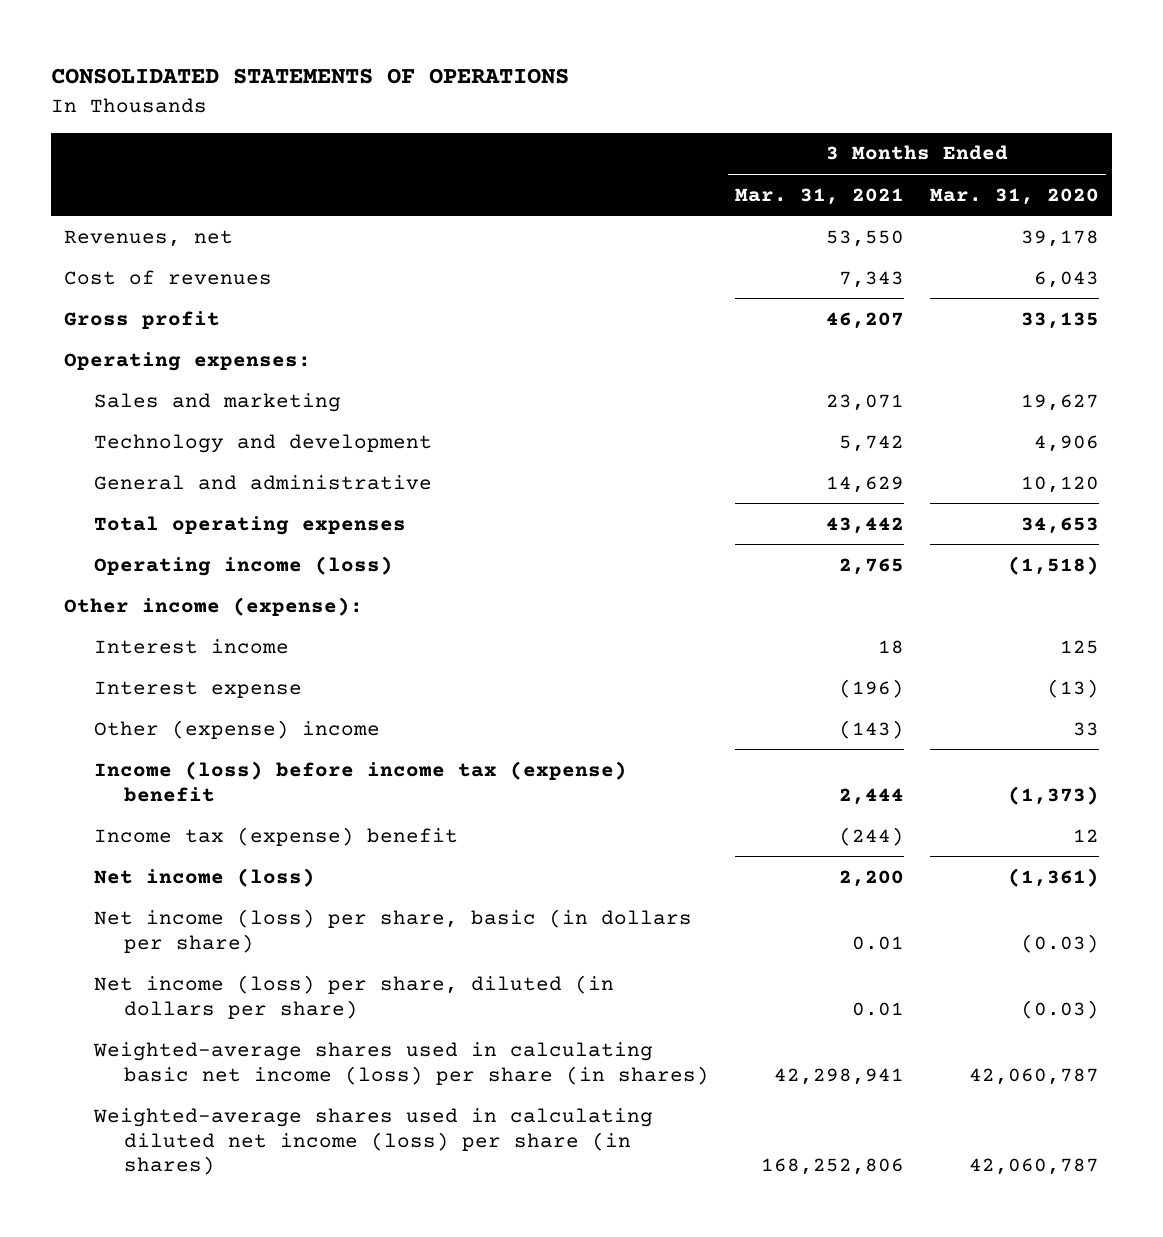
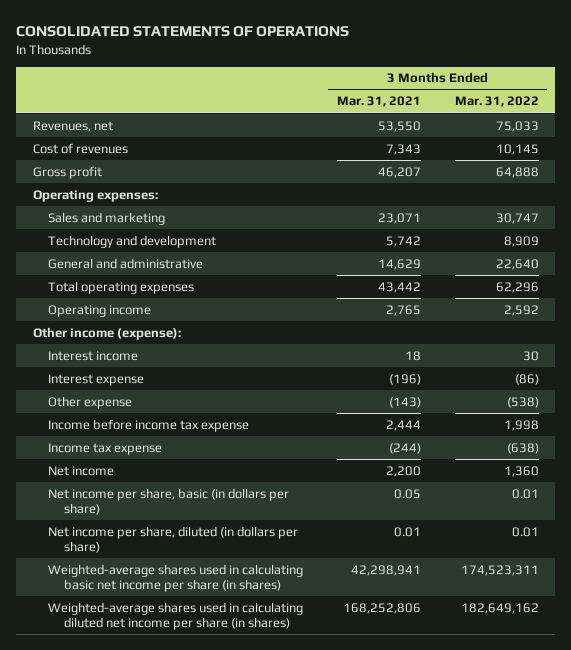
[930,187,1100,205] Mar. 31, 2020 -> none
none -> [454,96,539,108] Mar. 31, 2022
[93,555,393,576] Operating income (loss) -> [48,304,152,317] Operating income
[93,719,380,739] Other (expense) income -> [48,395,133,409] Other expense
[93,760,627,802] Income (loss) before income tax (expense) benefit -> [48,418,250,432] Income before income tax expense
[93,826,458,846] Income tax (expense) benefit -> [48,442,163,455] Income tax expense
[93,867,315,887] Net income (loss) -> [48,465,115,476] Net income
[93,908,692,953] Net income (loss) per share, basic (in dollars per share) -> [48,487,290,516] Net income per share, basic (in dollars per share)
[851,935,904,950] 0.01 -> [393,488,421,499] 0.05
[93,974,614,1019] Net income (loss) per share, diluted (in dollars per share) -> [48,525,299,554] Net income per share, diluted (in dollars per share)
[92,1041,709,1085] Weighted-average shares used in calculating basic net income (loss) per share (in shares) -> [48,563,304,593] Weighted-average shares used in calculating basic net income per share (in shares)
[92,1107,653,1176] Weighted-average shares used in calculating diluted net income (loss) per share (in shares) -> [48,601,304,631] Weighted-average shares used in calculating diluted net income per share (in shares)

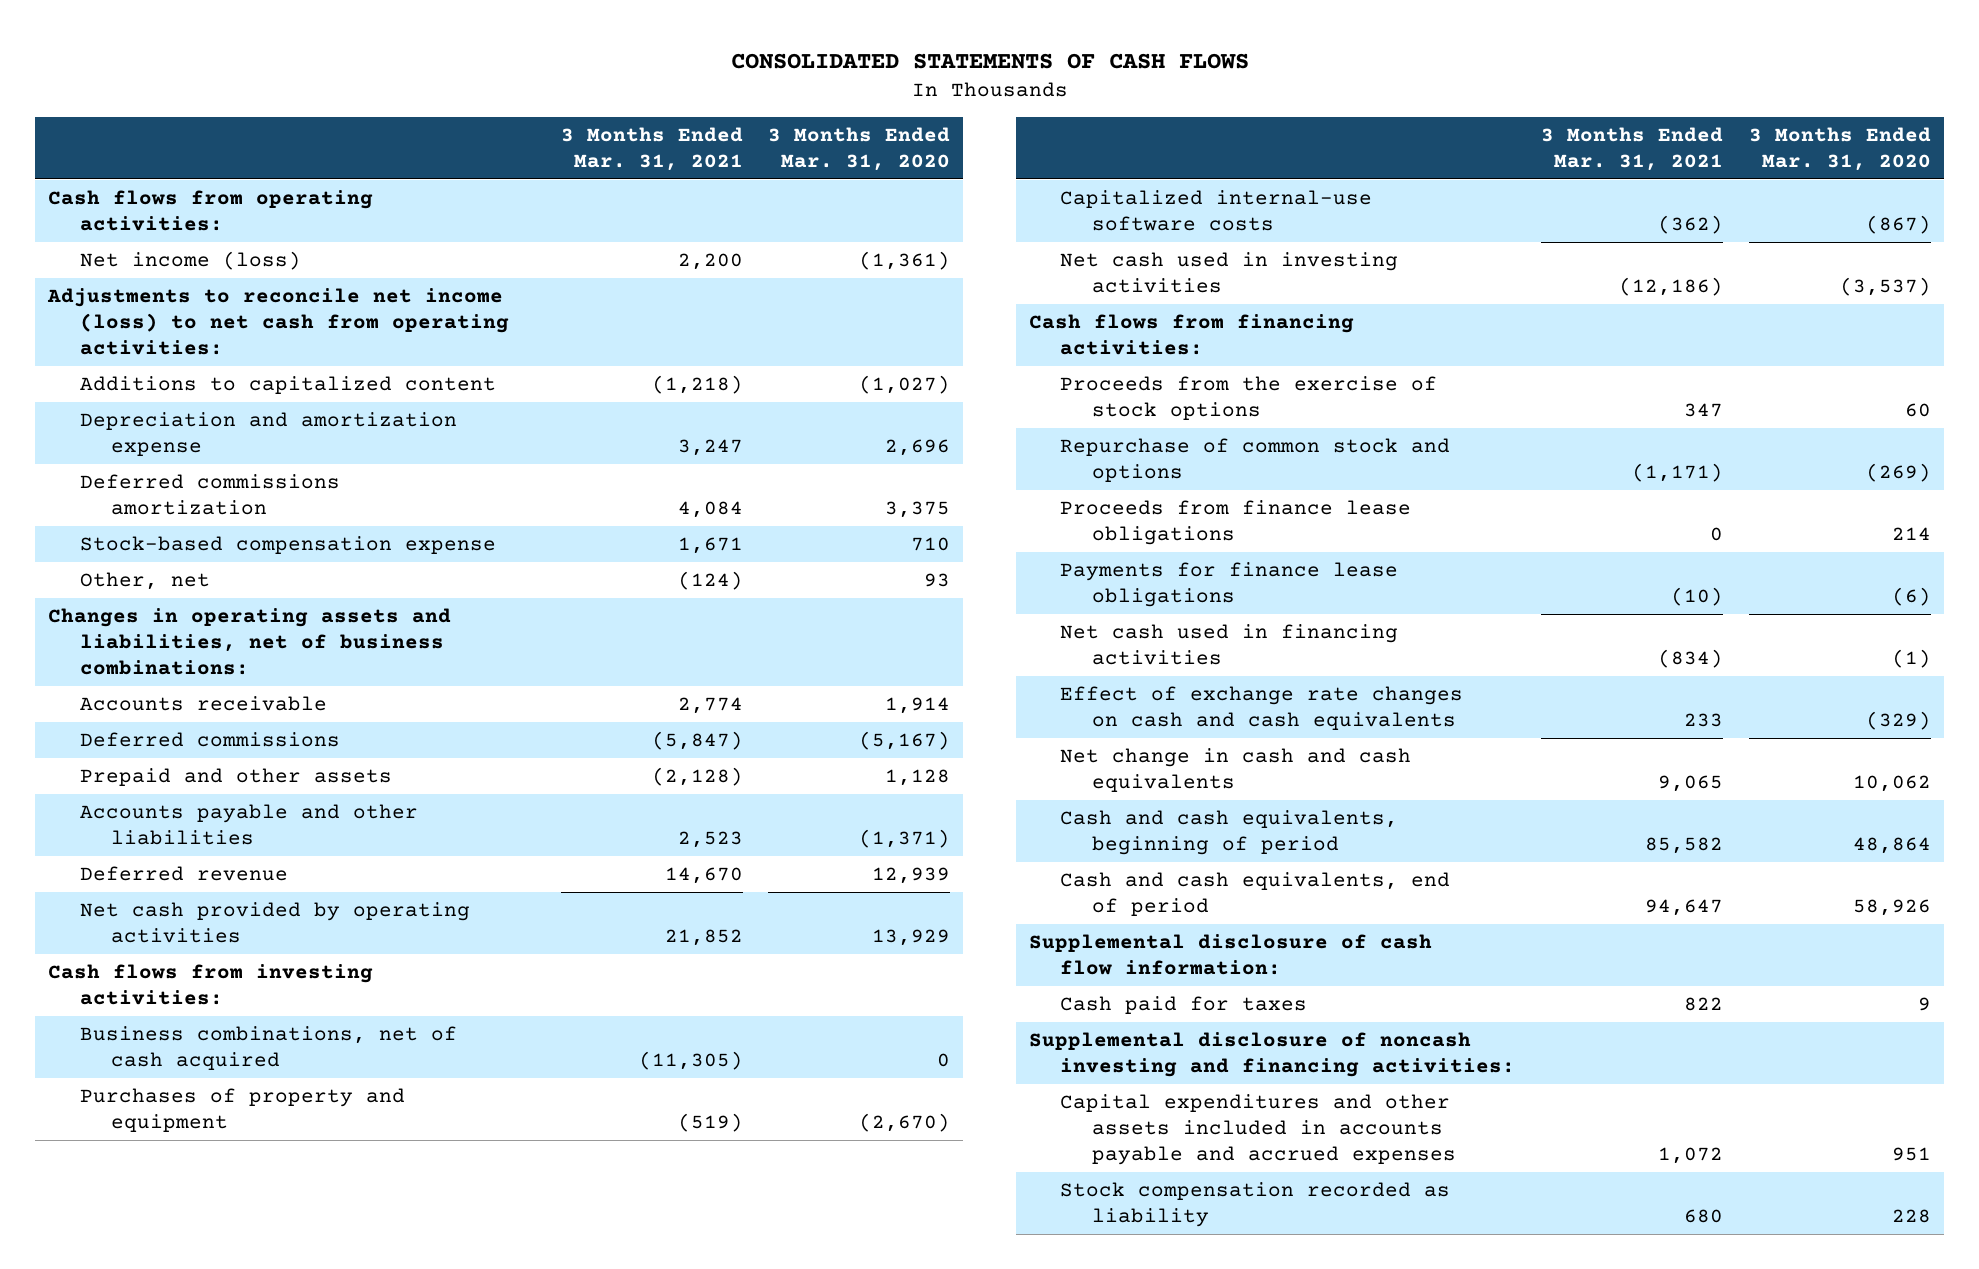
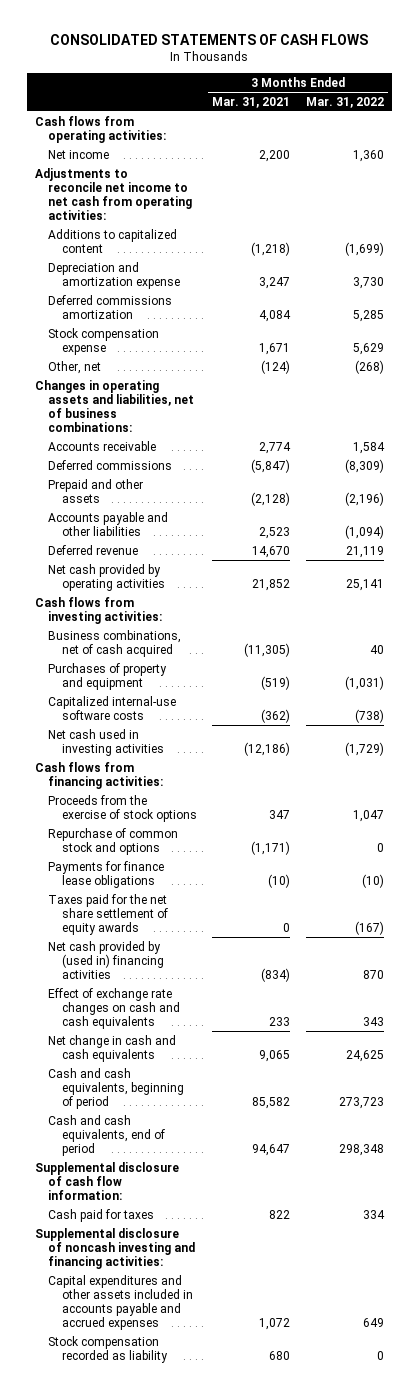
[768,127,951,171] 3 Months Ended Mar. 31, 2020 -> none
none -> [306,96,385,108] Mar. 31, 2022
[79,251,301,271] Net income (loss) -> [48,149,110,159] Net income
[47,288,509,355] Adjustments to reconcile net income (loss) to net cash from operating activities: -> [34,167,193,220] Adjustments to reconcile net income to net cash from operating activities:
[79,536,496,555] Stock-based compensation expense -> [48,327,160,355] Stock compensation expense
[1060,500,1412,545] Proceeds from finance lease obligations -> none
none -> [48,893,168,935] Taxes paid for the net share settlement of equity awards
[1060,624,1399,665] Net cash used in financing activities -> [48,940,164,979] Net cash provided by (used in) financing activities

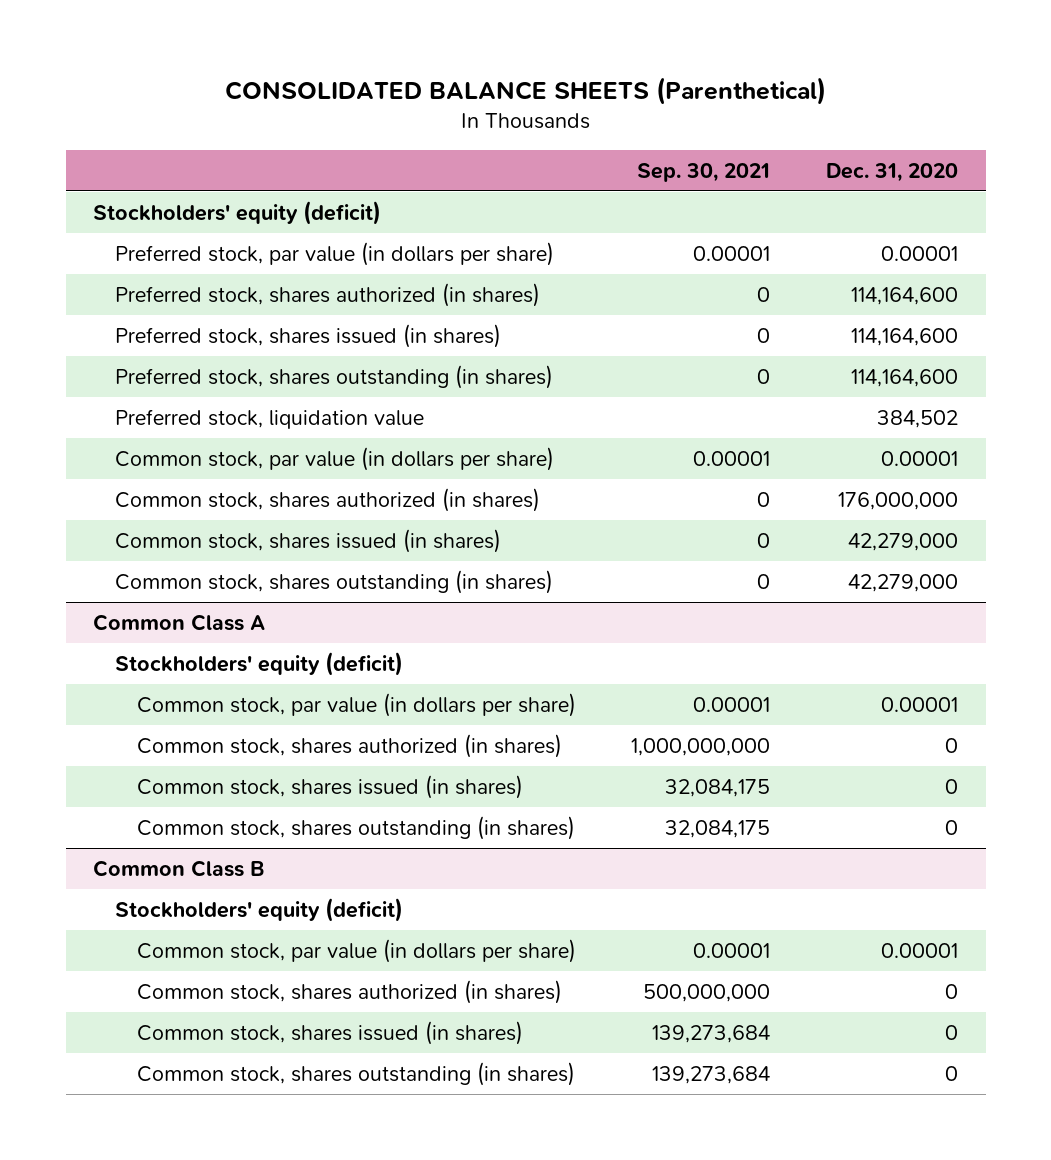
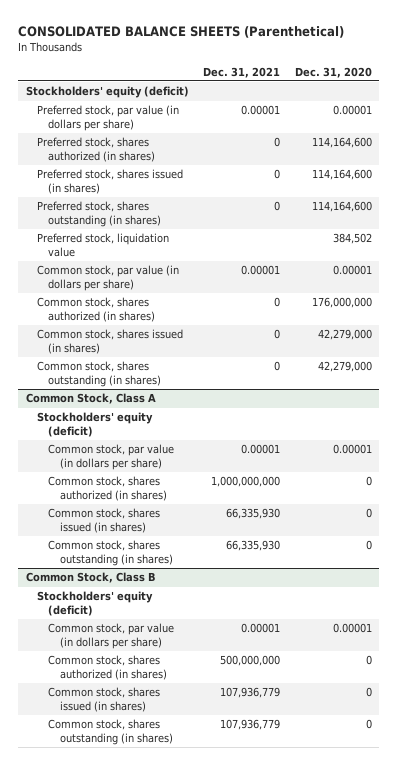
[637,162,771,182] Sep. 30, 2021 -> none
none -> [203,66,281,78] Dec. 31, 2021
[93,613,266,631] Common Class A -> [25,393,156,405] Common Stock, Class A
[93,859,266,877] Common Class B -> [25,572,156,584] Common Stock, Class B

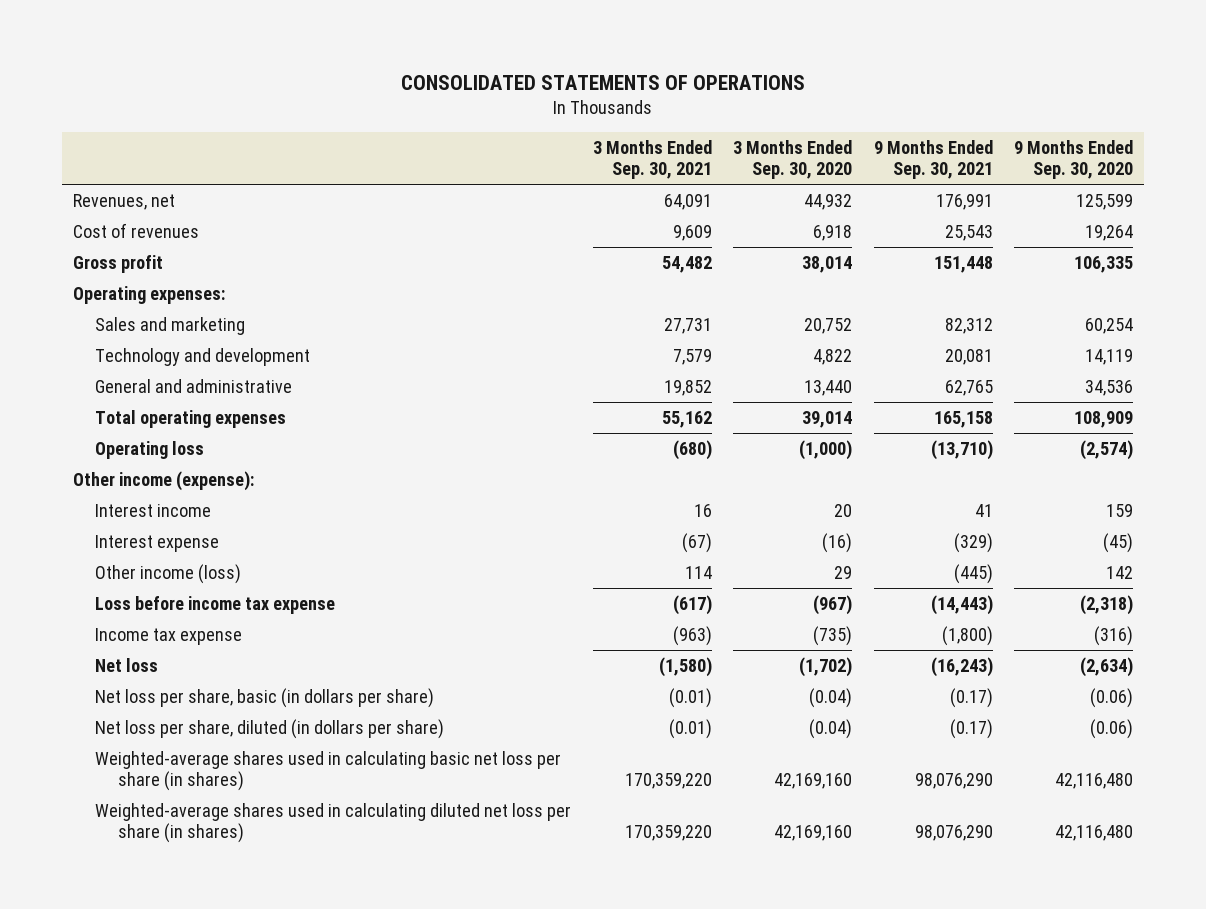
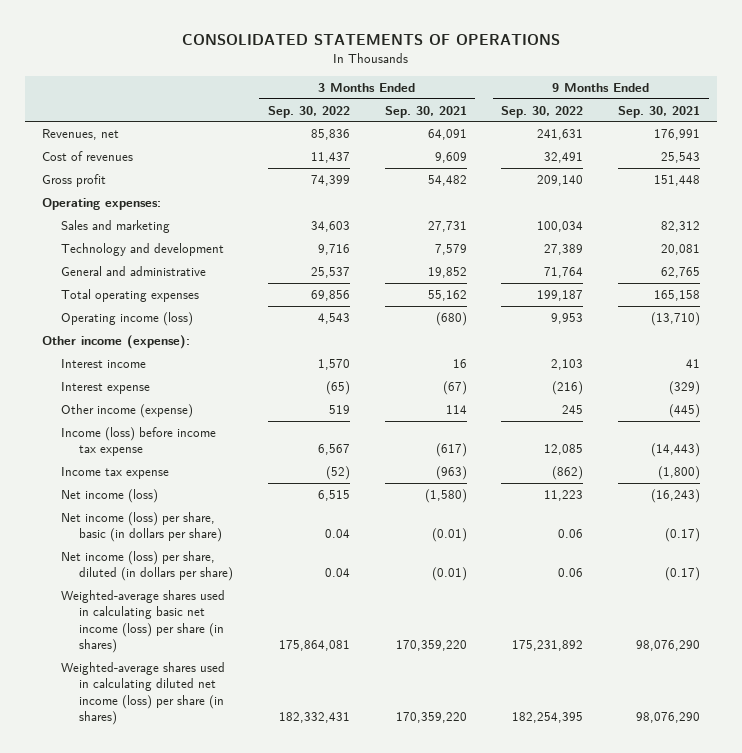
[733,140,853,180] 3 Months Ended Sep. 30, 2020 -> none
[1013,140,1133,180] 9 Months Ended Sep. 30, 2020 -> none
none -> [267,105,350,118] Sep. 30, 2022
none -> [501,105,584,118] Sep. 30, 2022
[95,440,205,459] Operating loss -> [60,311,193,326] Operating income (loss)
[95,563,242,584] Other income (loss) -> [60,403,193,418] Other income (expense)
[95,595,336,614] Loss before income tax expense -> [60,426,216,457] Income (loss) before income tax expense
[95,657,159,672] Net loss -> [60,488,158,503] Net income (loss)
[95,687,435,708] Net loss per share, basic (in dollars per share) -> [60,511,223,543] Net income (loss) per share, basic (in dollars per share)
[95,718,445,739] Net loss per share, diluted (in dollars per share) -> [60,550,234,582] Net income (loss) per share, diluted (in dollars per share)
[95,750,562,791] Weighted-average shares used in calculating basic net loss per share (in shares) -> [60,589,225,654] Weighted-average shares used in calculating basic net income (loss) per share (in shares)
[95,802,572,843] Weighted-average shares used in calculating diluted net loss per share (in shares) -> [60,661,225,726] Weighted-average shares used in calculating diluted net income (loss) per share (in shares)

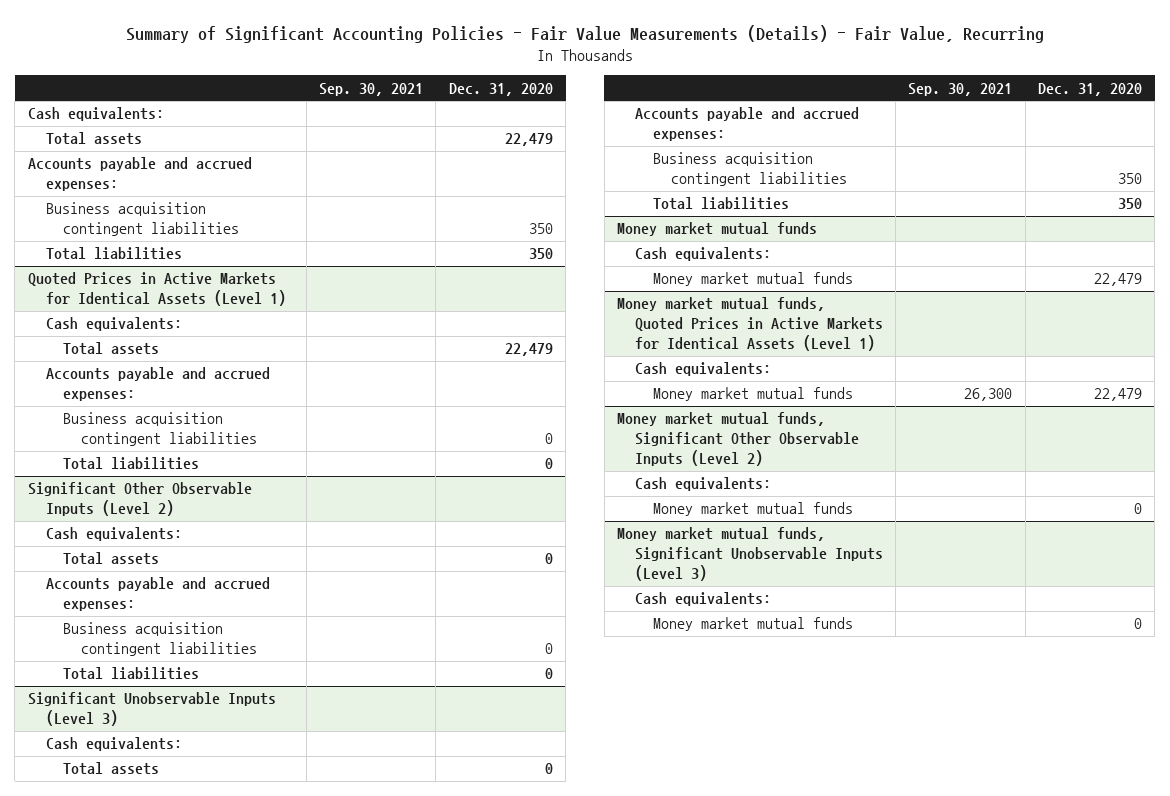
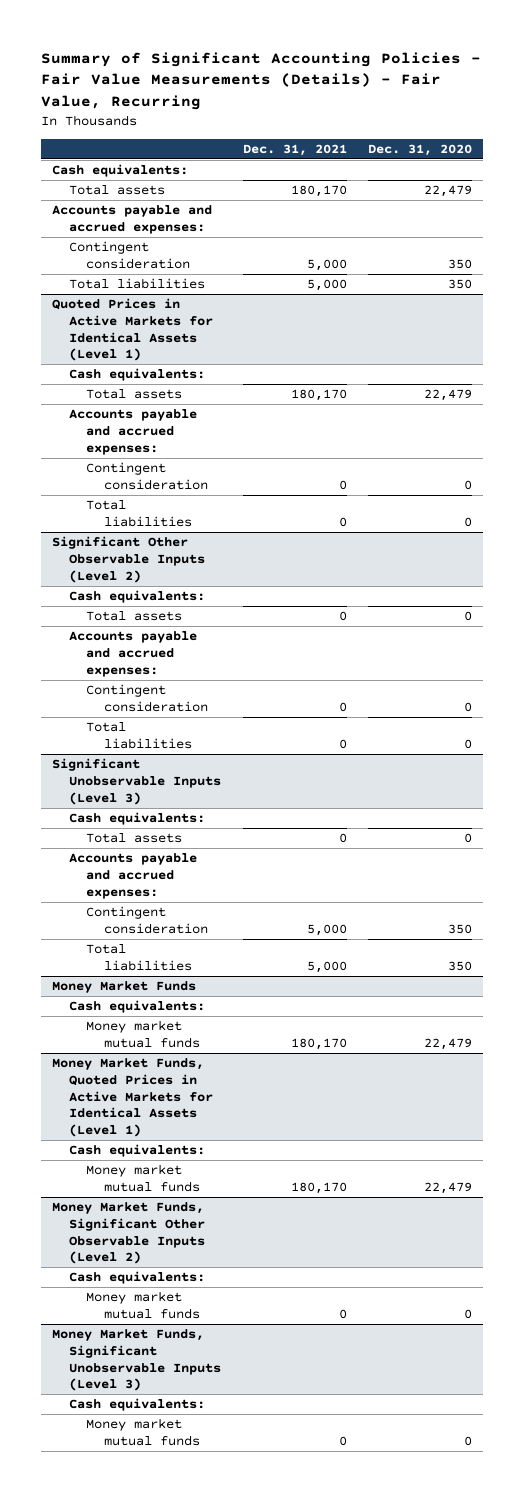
[319,82,424,96] Sep. 30, 2021 -> none
none -> [242,143,347,156] Dec. 31, 2021
[45,202,240,237] Business acquisition contingent liabilities -> [69,241,191,269] Contingent consideration
[63,412,258,447] Business acquisition contingent liabilities -> [86,462,208,490] Contingent consideration
[63,622,258,657] Business acquisition contingent liabilities -> [86,684,208,712] Contingent consideration
[652,152,847,187] Business acquisition contingent liabilities -> [86,906,208,934] Contingent consideration
[617,222,818,237] Money market mutual funds -> [51,981,196,994] Money Market Funds
[617,297,883,352] Money market mutual funds, Quoted Prices in Active Markets for Identical Assets (Level 1) -> [51,1058,214,1138] Money Market Funds, Quoted Prices in Active Markets for Identical Assets (Level 1)
[617,412,859,467] Money market mutual funds, Significant Other Observable Inputs (Level 2) -> [51,1202,206,1265] Money Market Funds, Significant Other Observable Inputs (Level 2)
[617,527,883,582] Money market mutual funds, Significant Unobservable Inputs (Level 3) -> [51,1329,222,1392] Money Market Funds, Significant Unobservable Inputs (Level 3)

